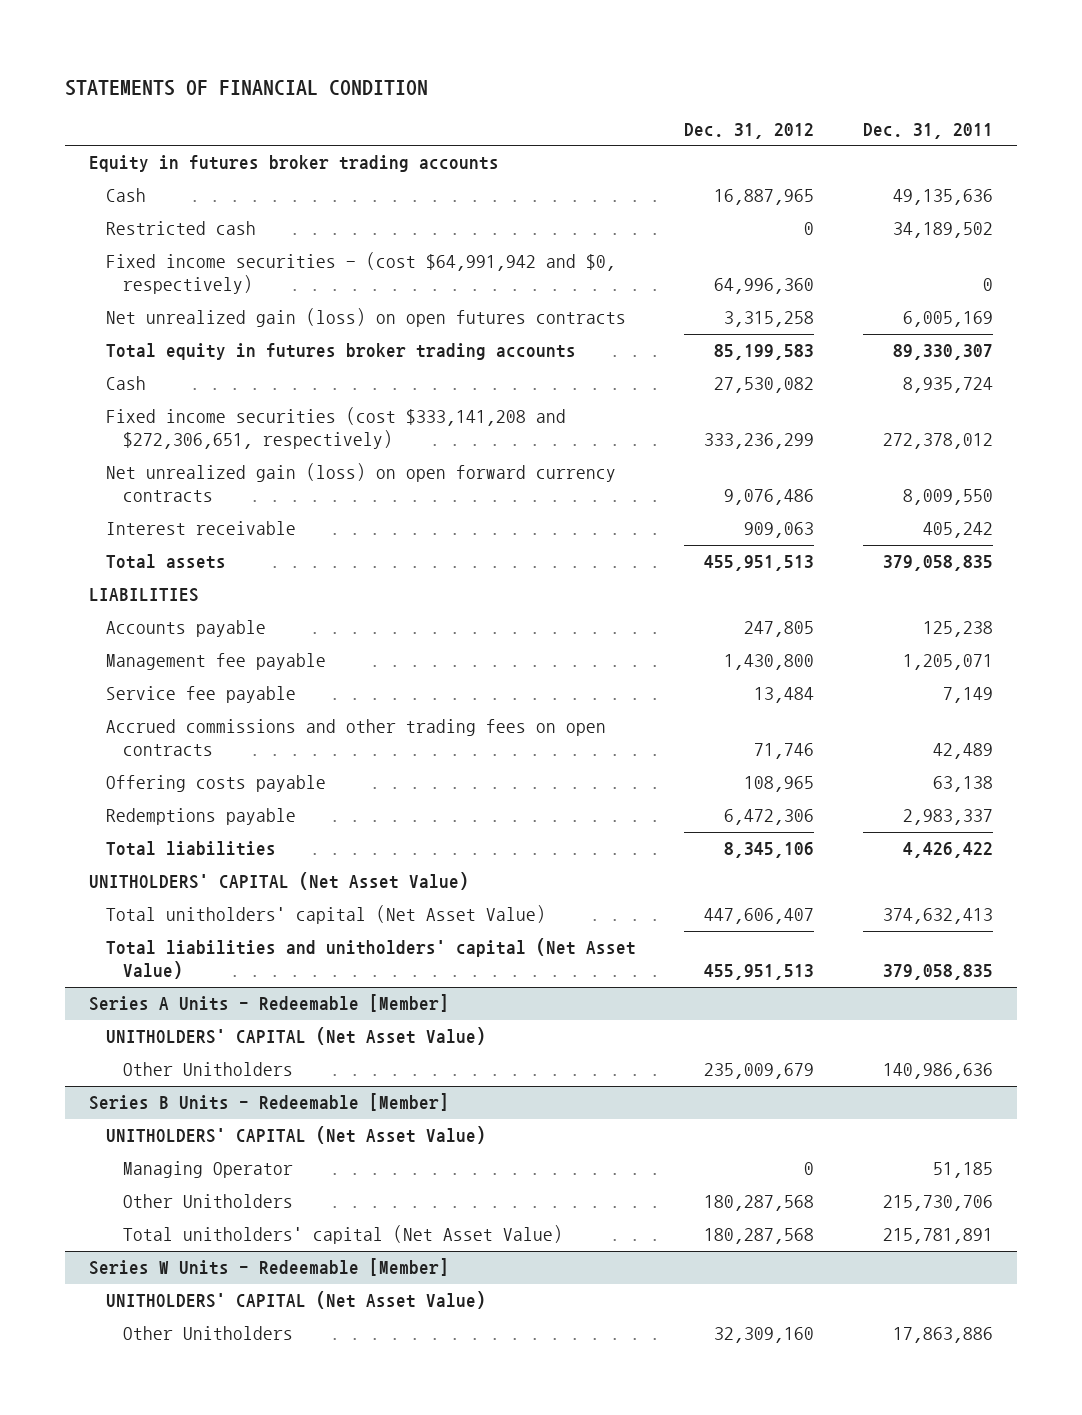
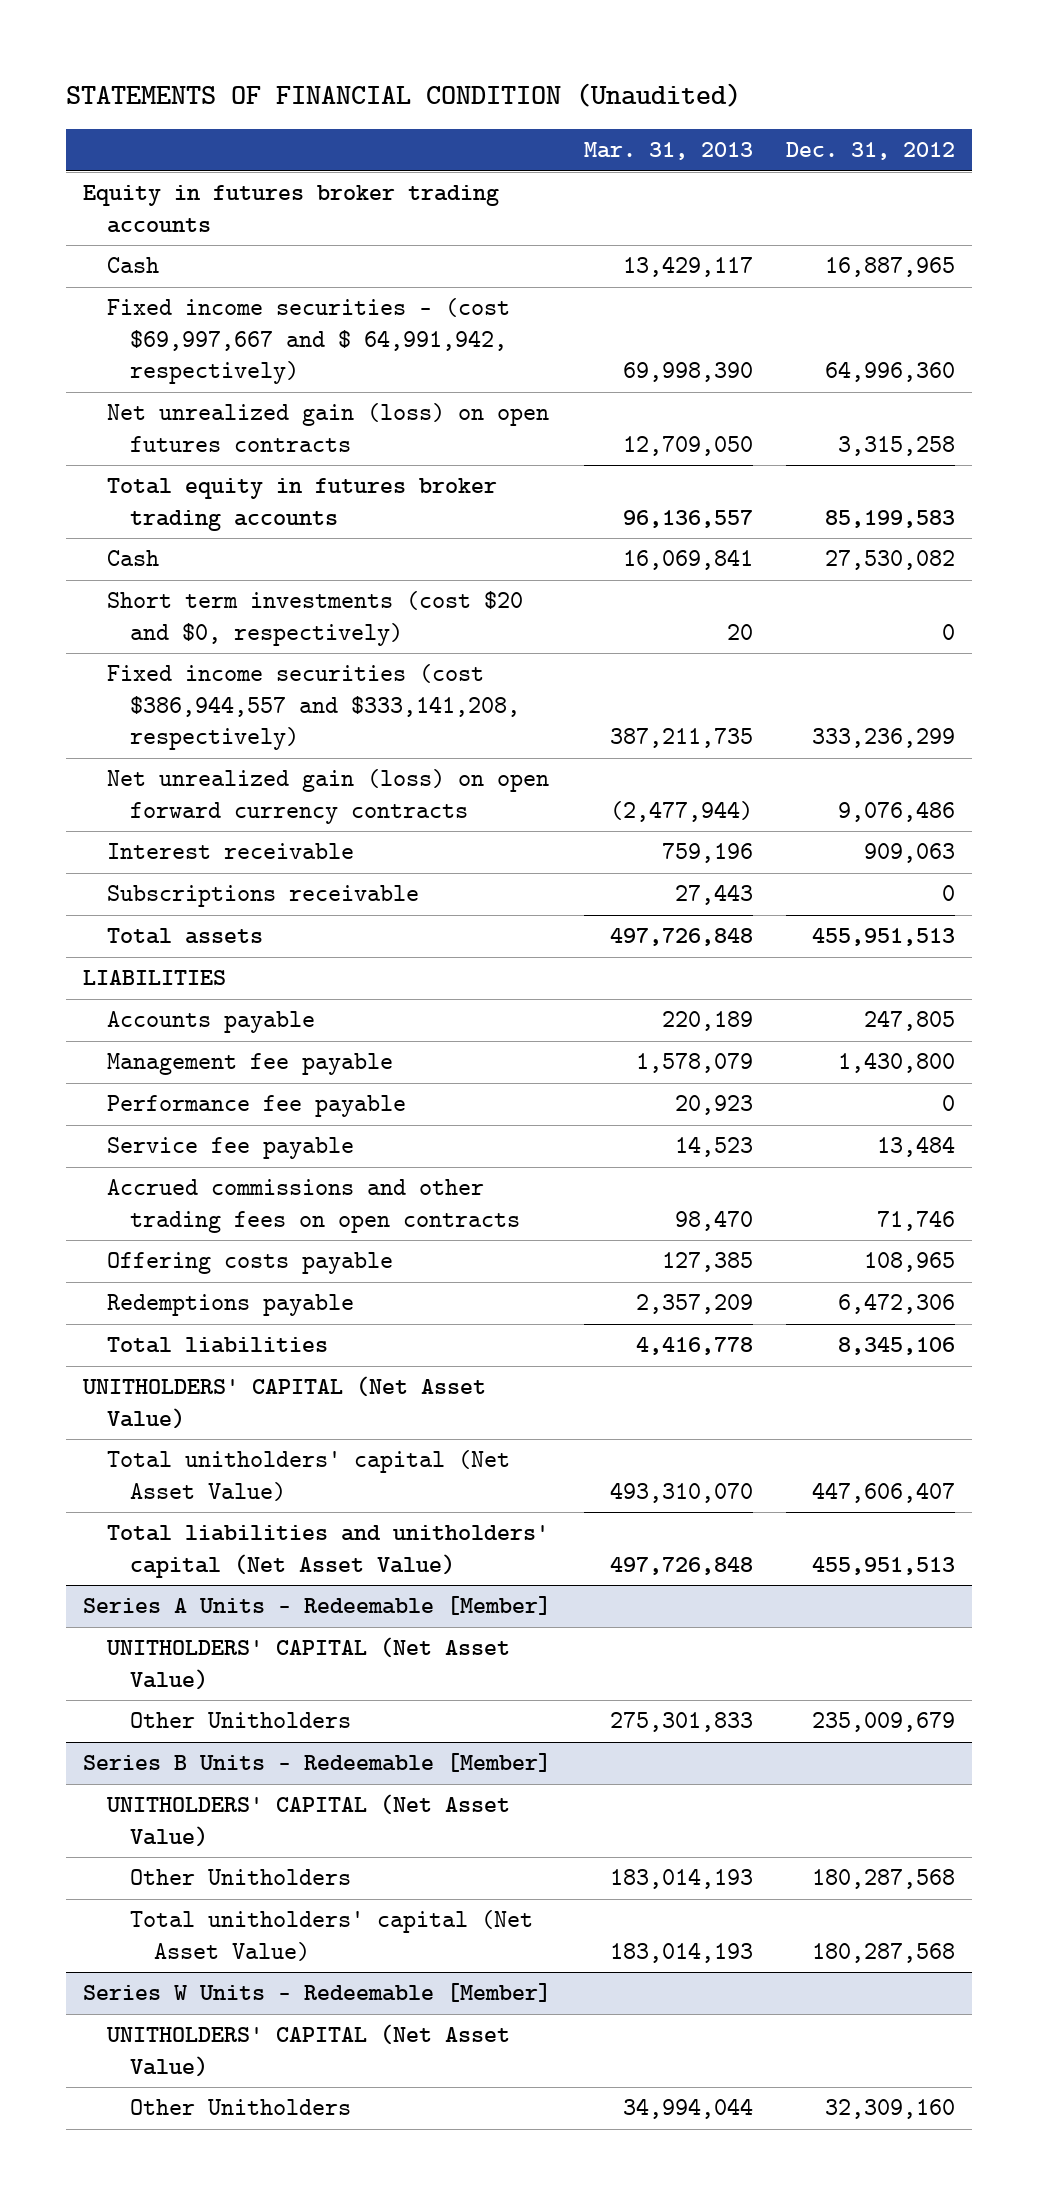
[65,79,429,96] STATEMENTS OF FINANCIAL CONDITION -> [66,83,742,108] STATEMENTS OF FINANCIAL CONDITION (Unaudited)
[862,123,993,140] Dec. 31, 2011 -> none
none -> [583,142,753,161] Mar. 31, 2013
[106,221,257,236] Restricted cash -> none
[106,252,617,295] Fixed income securities - (cost $64,991,942 and $0, respectively) -> [106,298,510,385] Fixed income securities - (cost $69,997,667 and $ 64,991,942, respectively)
none -> [106,591,523,646] Short term investments (cost $20 and $0, respectively)
[106,407,567,450] Fixed income securities (cost $333,141,208 and $272,306,651, respectively) -> [106,664,521,751] Fixed income securities (cost $386,944,557 and $333,141,208, respectively)
none -> [106,885,419,908] Subscriptions receivable
none -> [106,1095,406,1118] Performance fee payable
[123,1161,294,1179] Managing Operator -> none

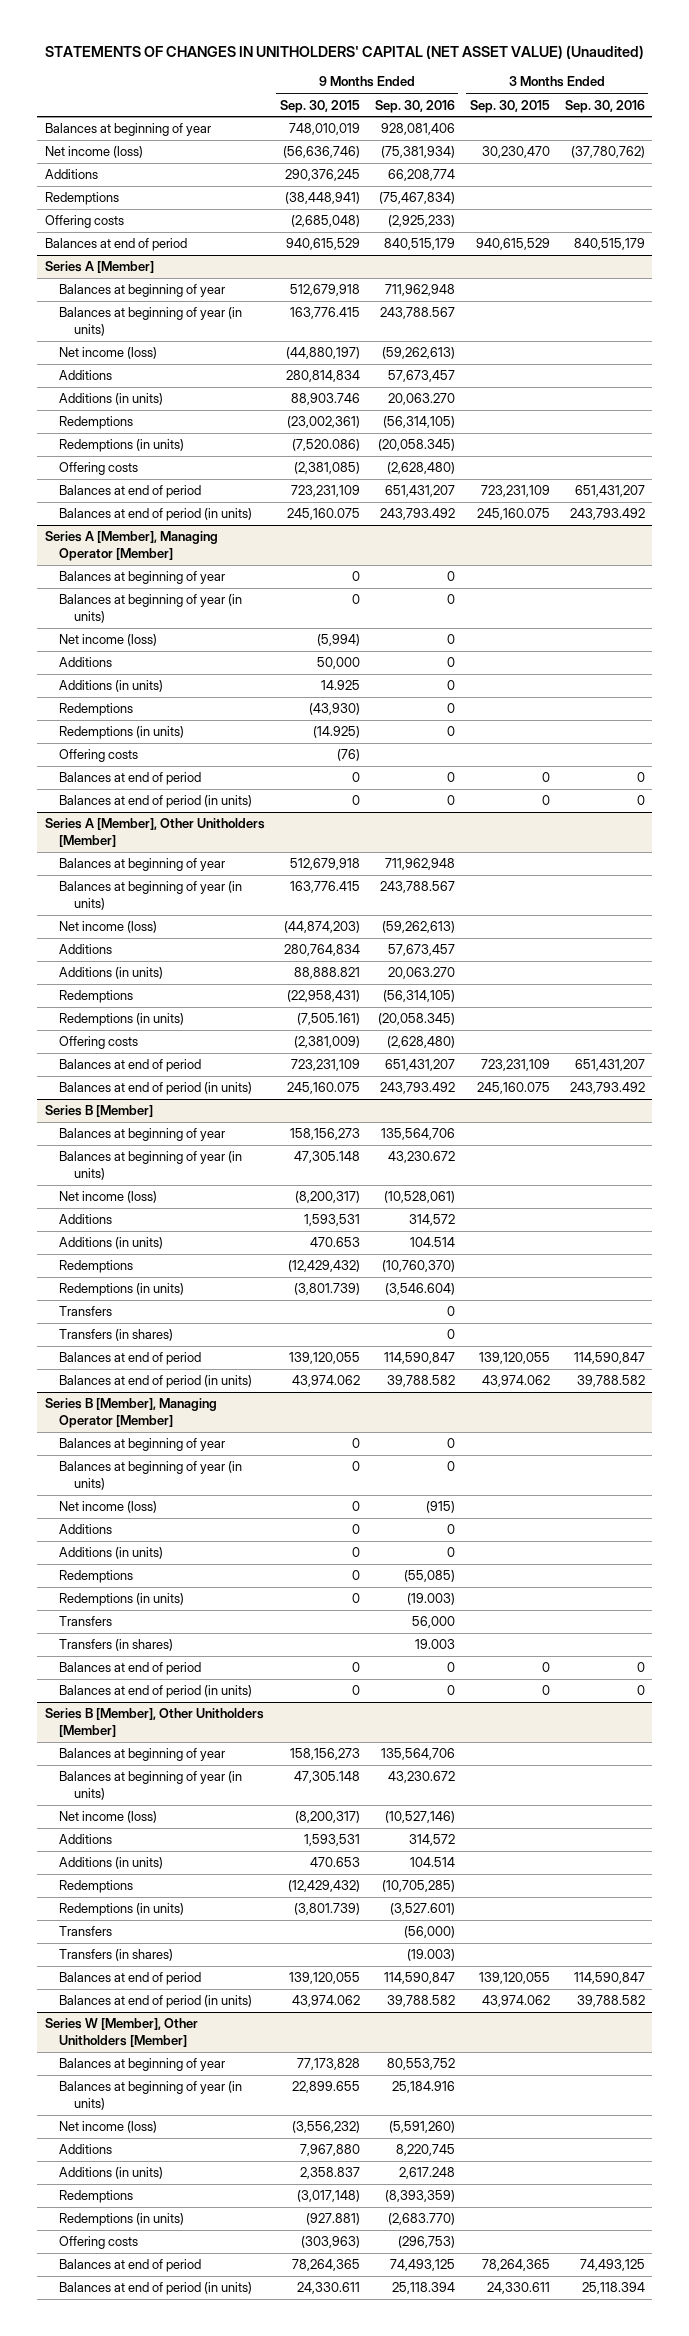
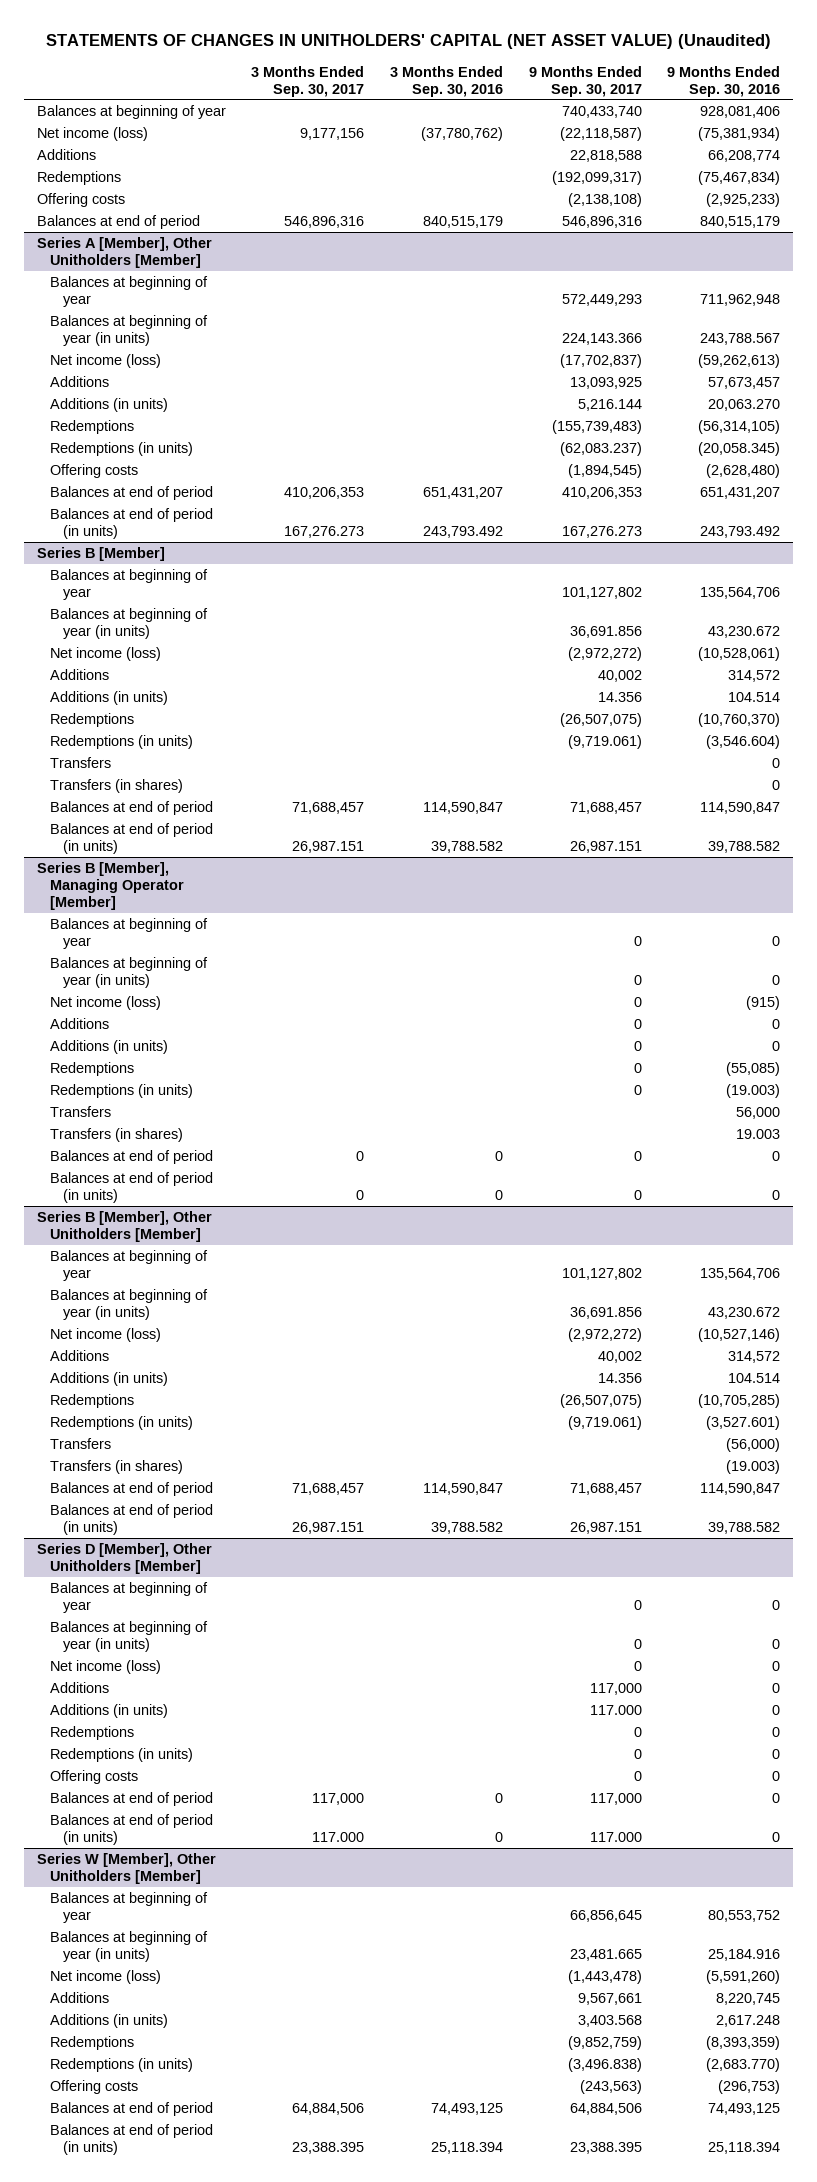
[279,99,360,113] Sep. 30, 2015 -> none
[469,99,550,113] Sep. 30, 2015 -> none
none -> [251,65,365,97] 3 Months Ended Sep. 30, 2017
none -> [528,65,642,97] 9 Months Ended Sep. 30, 2017
[44,261,154,274] Series A [Member] -> none
[59,284,226,298] Balances at beginning of year -> none
[59,307,243,336] Balances at beginning of year (in units) -> none
[59,347,158,360] Net income (loss) -> none
[59,370,113,381] Additions -> none
[59,393,164,406] Additions (in units) -> none
[59,416,134,430] Redemptions -> none
[59,439,185,453] Redemptions (in units) -> none
[59,462,139,476] Offering costs -> none
[59,485,202,499] Balances at end of period -> none
[59,508,253,522] Balances at end of period (in units) -> none
[44,531,218,561] Series A [Member], Managing Operator [Member] -> none
[59,571,226,585] Balances at beginning of year -> none
[59,594,243,623] Balances at beginning of year (in units) -> none
[59,634,158,647] Net income (loss) -> none
[59,657,113,668] Additions -> none
[59,680,164,693] Additions (in units) -> none
[59,703,134,717] Redemptions -> none
[59,726,185,740] Redemptions (in units) -> none
[59,749,139,763] Offering costs -> none
[59,772,202,786] Balances at end of period -> none
[59,795,253,809] Balances at end of period (in units) -> none
none -> [36,1542,212,1574] Series D [Member], Other Unitholders [Member]
none -> [50,1581,209,1613] Balances at beginning of year
none -> [50,1620,209,1652] Balances at beginning of year (in units)
none -> [50,1659,162,1674] Net income (loss)
none -> [50,1681,110,1693] Additions
none -> [50,1703,169,1718] Additions (in units)
none -> [50,1725,135,1740] Redemptions
none -> [50,1747,194,1762] Redemptions (in units)
none -> [50,1769,139,1784] Offering costs
none -> [50,1791,214,1806] Balances at end of period
none -> [50,1813,214,1845] Balances at end of period (in units)

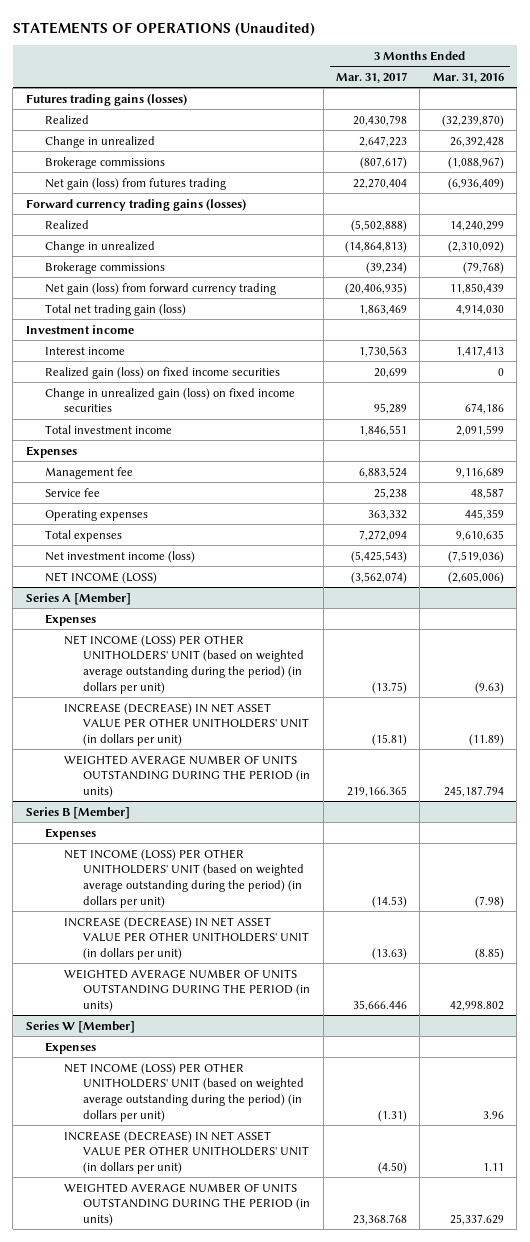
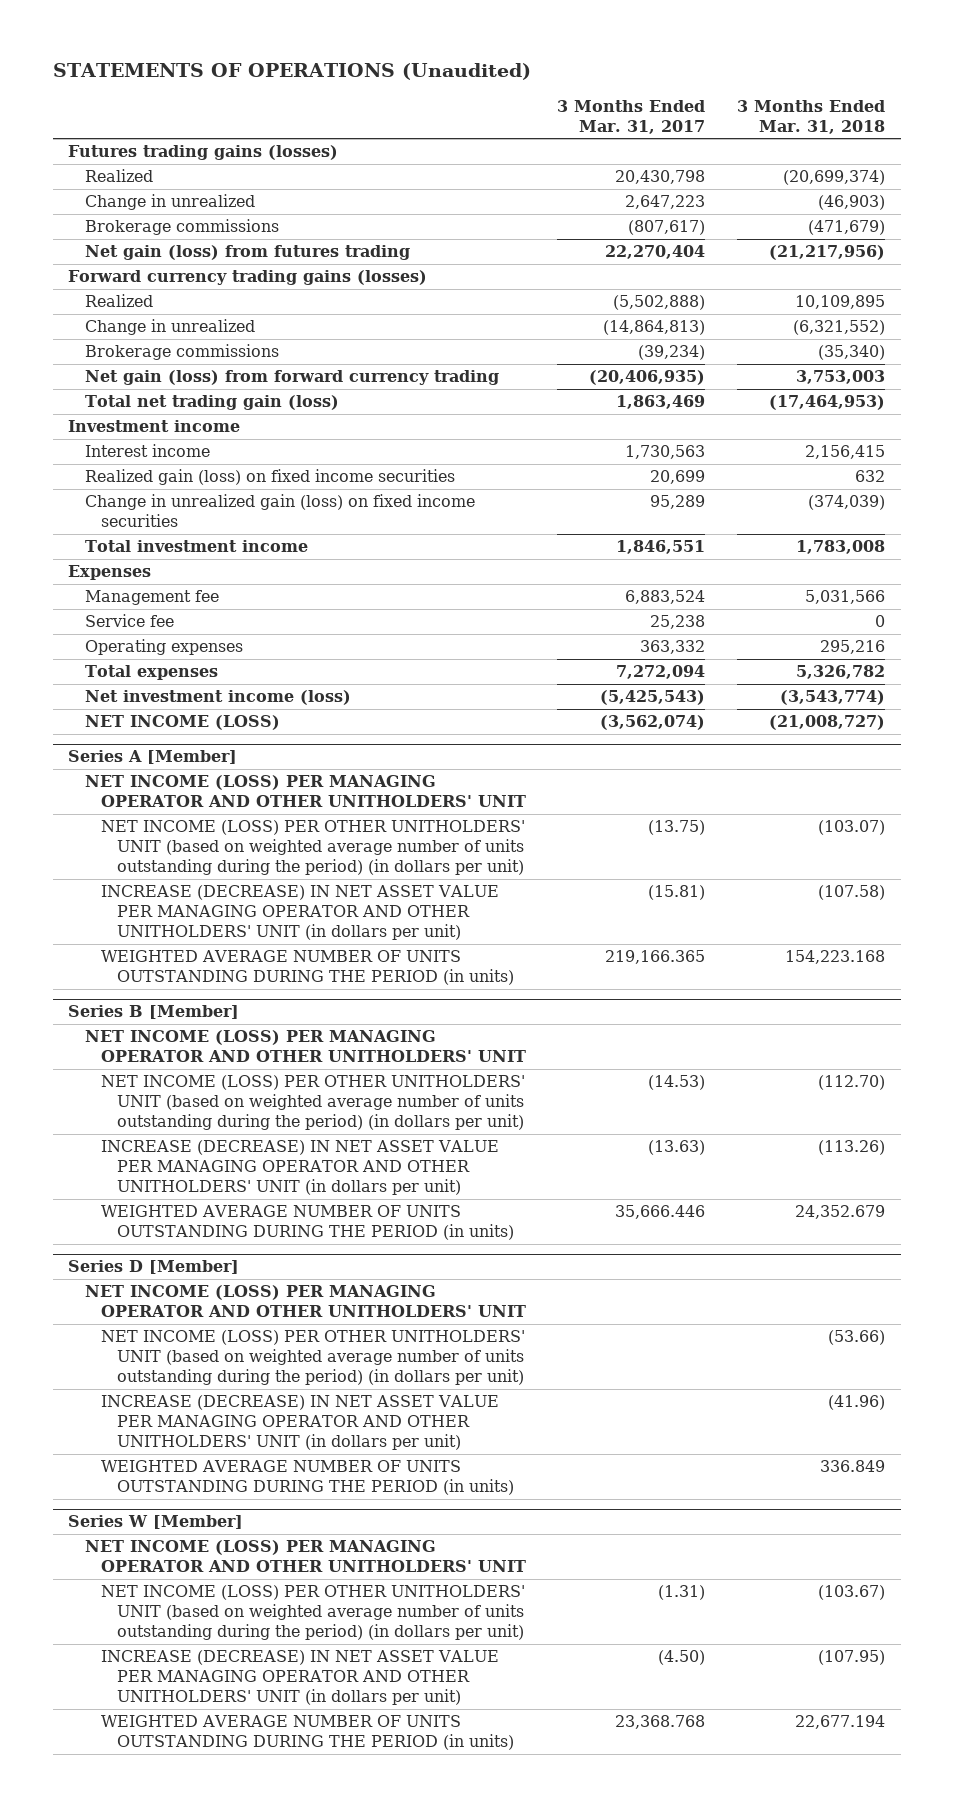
[432,72,504,83] Mar. 31, 2016 -> none
none -> [737,99,886,134] 3 Months Ended Mar. 31, 2018
[44,613,96,626] Expenses -> none
none -> [84,775,526,808] NET INCOME (LOSS) PER MANAGING OPERATOR AND OTHER UNITHOLDERS' UNIT
[64,634,305,694] NET INCOME (LOSS) PER OTHER UNITHOLDERS' UNIT (based on weighted average outstanding during the period) (in dollars per unit) -> [100,820,525,876] NET INCOME (LOSS) PER OTHER UNITHOLDERS' UNIT (based on weighted average number of units outstanding during the period) (in dollars per unit)
[64,702,310,747] INCREASE (DECREASE) IN NET ASSET VALUE PER OTHER UNITHOLDERS' UNIT (in dollars per unit) -> [100,885,499,941] INCREASE (DECREASE) IN NET ASSET VALUE PER MANAGING OPERATOR AND OTHER UNITHOLDERS' UNIT (in dollars per unit)
[44,827,96,840] Expenses -> none
none -> [84,1030,526,1063] NET INCOME (LOSS) PER MANAGING OPERATOR AND OTHER UNITHOLDERS' UNIT
[64,848,305,908] NET INCOME (LOSS) PER OTHER UNITHOLDERS' UNIT (based on weighted average outstanding during the period) (in dollars per unit) -> [100,1075,525,1131] NET INCOME (LOSS) PER OTHER UNITHOLDERS' UNIT (based on weighted average number of units outstanding during the period) (in dollars per unit)
[64,916,310,961] INCREASE (DECREASE) IN NET ASSET VALUE PER OTHER UNITHOLDERS' UNIT (in dollars per unit) -> [100,1140,499,1196] INCREASE (DECREASE) IN NET ASSET VALUE PER MANAGING OPERATOR AND OTHER UNITHOLDERS' UNIT (in dollars per unit)
none -> [68,1260,240,1275] Series D [Member]
none -> [84,1285,526,1318] NET INCOME (LOSS) PER MANAGING OPERATOR AND OTHER UNITHOLDERS' UNIT
none -> [100,1330,525,1386] NET INCOME (LOSS) PER OTHER UNITHOLDERS' UNIT (based on weighted average number of units outstanding during the period) (in dollars per unit)
none -> [100,1395,499,1451] INCREASE (DECREASE) IN NET ASSET VALUE PER MANAGING OPERATOR AND OTHER UNITHOLDERS' UNIT (in dollars per unit)
none -> [100,1460,514,1496] WEIGHTED AVERAGE NUMBER OF UNITS OUTSTANDING DURING THE PERIOD (in units)
[44,1041,96,1054] Expenses -> none
none -> [84,1540,526,1573] NET INCOME (LOSS) PER MANAGING OPERATOR AND OTHER UNITHOLDERS' UNIT
[64,1062,305,1122] NET INCOME (LOSS) PER OTHER UNITHOLDERS' UNIT (based on weighted average outstanding during the period) (in dollars per unit) -> [100,1585,525,1641] NET INCOME (LOSS) PER OTHER UNITHOLDERS' UNIT (based on weighted average number of units outstanding during the period) (in dollars per unit)
[64,1130,310,1175] INCREASE (DECREASE) IN NET ASSET VALUE PER OTHER UNITHOLDERS' UNIT (in dollars per unit) -> [100,1650,499,1706] INCREASE (DECREASE) IN NET ASSET VALUE PER MANAGING OPERATOR AND OTHER UNITHOLDERS' UNIT (in dollars per unit)

